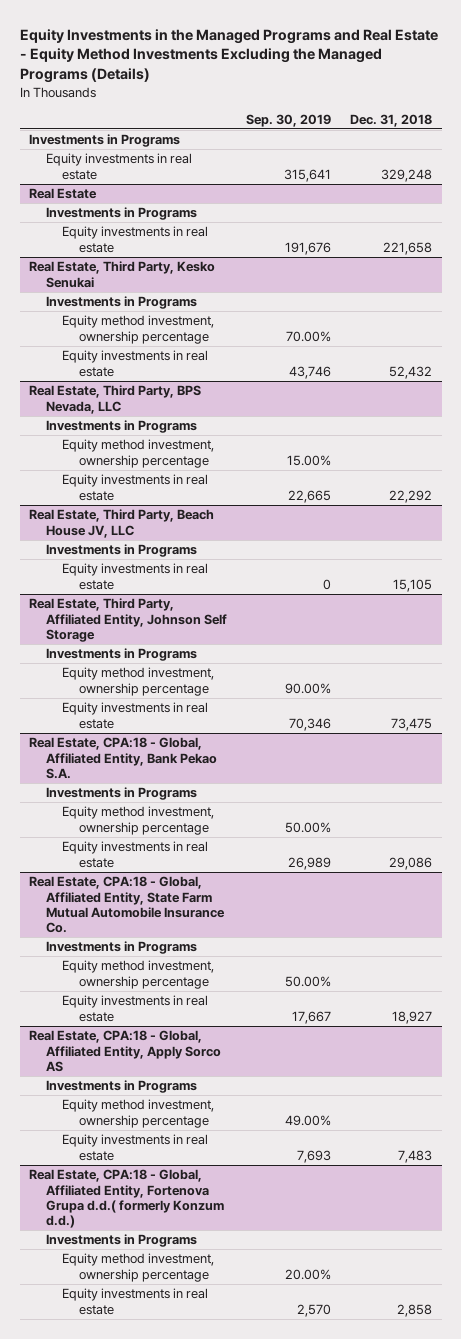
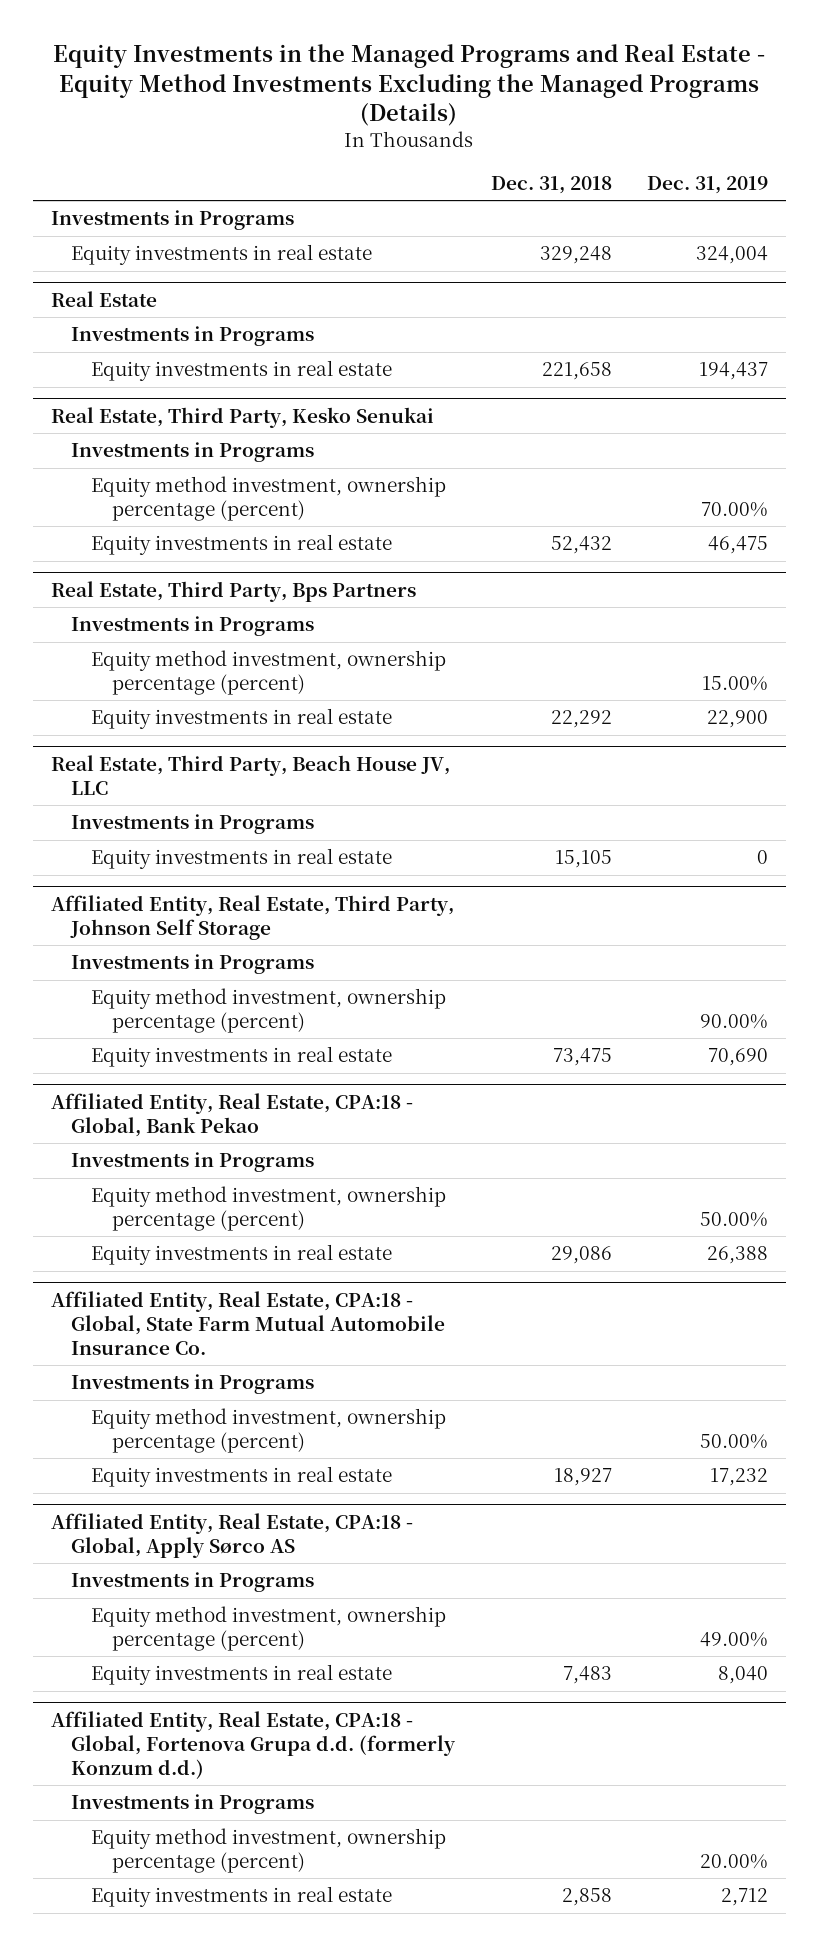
[245,113,331,127] Sep. 30, 2019 -> none
none -> [647,176,769,195] Dec. 31, 2019
[62,315,215,344] Equity method investment, ownership percentage -> [91,476,447,521] Equity method investment, ownership percentage (percent)
[29,385,202,414] Real Estate, Third Party, BPS Nevada, LLC -> [50,581,416,603] Real Estate, Third Party, Bps Partners
[62,439,215,468] Equity method investment, ownership percentage -> [91,650,447,695] Equity method investment, ownership percentage (percent)
[29,598,227,642] Real Estate, Third Party, Affiliated Entity, Johnson Self Storage -> [50,895,454,940] Affiliated Entity, Real Estate, Third Party, Johnson Self Storage
[62,667,215,696] Equity method investment, ownership percentage -> [91,988,447,1033] Equity method investment, ownership percentage (percent)
[29,737,217,779] Real Estate, CPA:18 - Global, Affiliated Entity, Bank Pekao S.A. -> [50,1093,413,1137] Affiliated Entity, Real Estate, CPA:18 - Global, Bank Pekao
[62,806,215,835] Equity method investment, ownership percentage -> [91,1186,447,1231] Equity method investment, ownership percentage (percent)
[29,876,225,934] Real Estate, CPA:18 - Global, Affiliated Entity, State Farm Mutual Automobile Insurance Co. -> [50,1291,445,1355] Affiliated Entity, Real Estate, CPA:18 - Global, State Farm Mutual Automobile Insurance Co.
[62,960,215,989] Equity method investment, ownership percentage -> [91,1408,447,1453] Equity method investment, ownership percentage (percent)
[29,1030,221,1072] Real Estate, CPA:18 - Global, Affiliated Entity, Apply Sorco AS -> [50,1513,413,1558] Affiliated Entity, Real Estate, CPA:18 - Global, Apply Sørco AS
[62,1099,215,1128] Equity method investment, ownership percentage -> [91,1606,447,1651] Equity method investment, ownership percentage (percent)
[29,1169,224,1229] Real Estate, CPA:18 - Global, Affiliated Entity, Fortenova Grupa d.d.( formerly Konzum d.d.) -> [50,1711,456,1779] Affiliated Entity, Real Estate, CPA:18 - Global, Fortenova Grupa d.d. (formerly Konzum d.d.)
[62,1253,215,1282] Equity method investment, ownership percentage -> [91,1828,447,1873] Equity method investment, ownership percentage (percent)

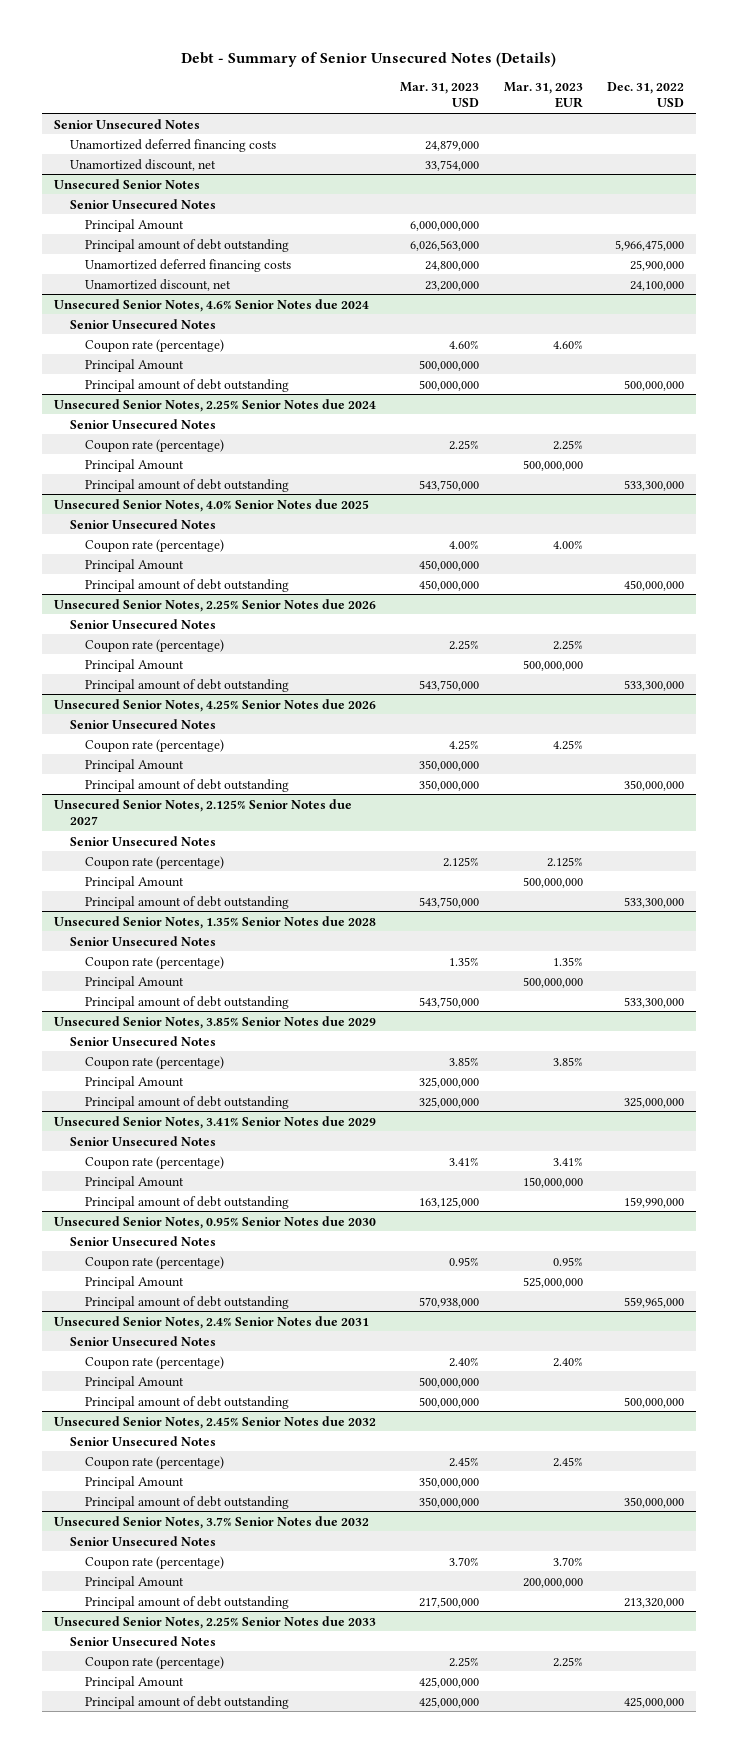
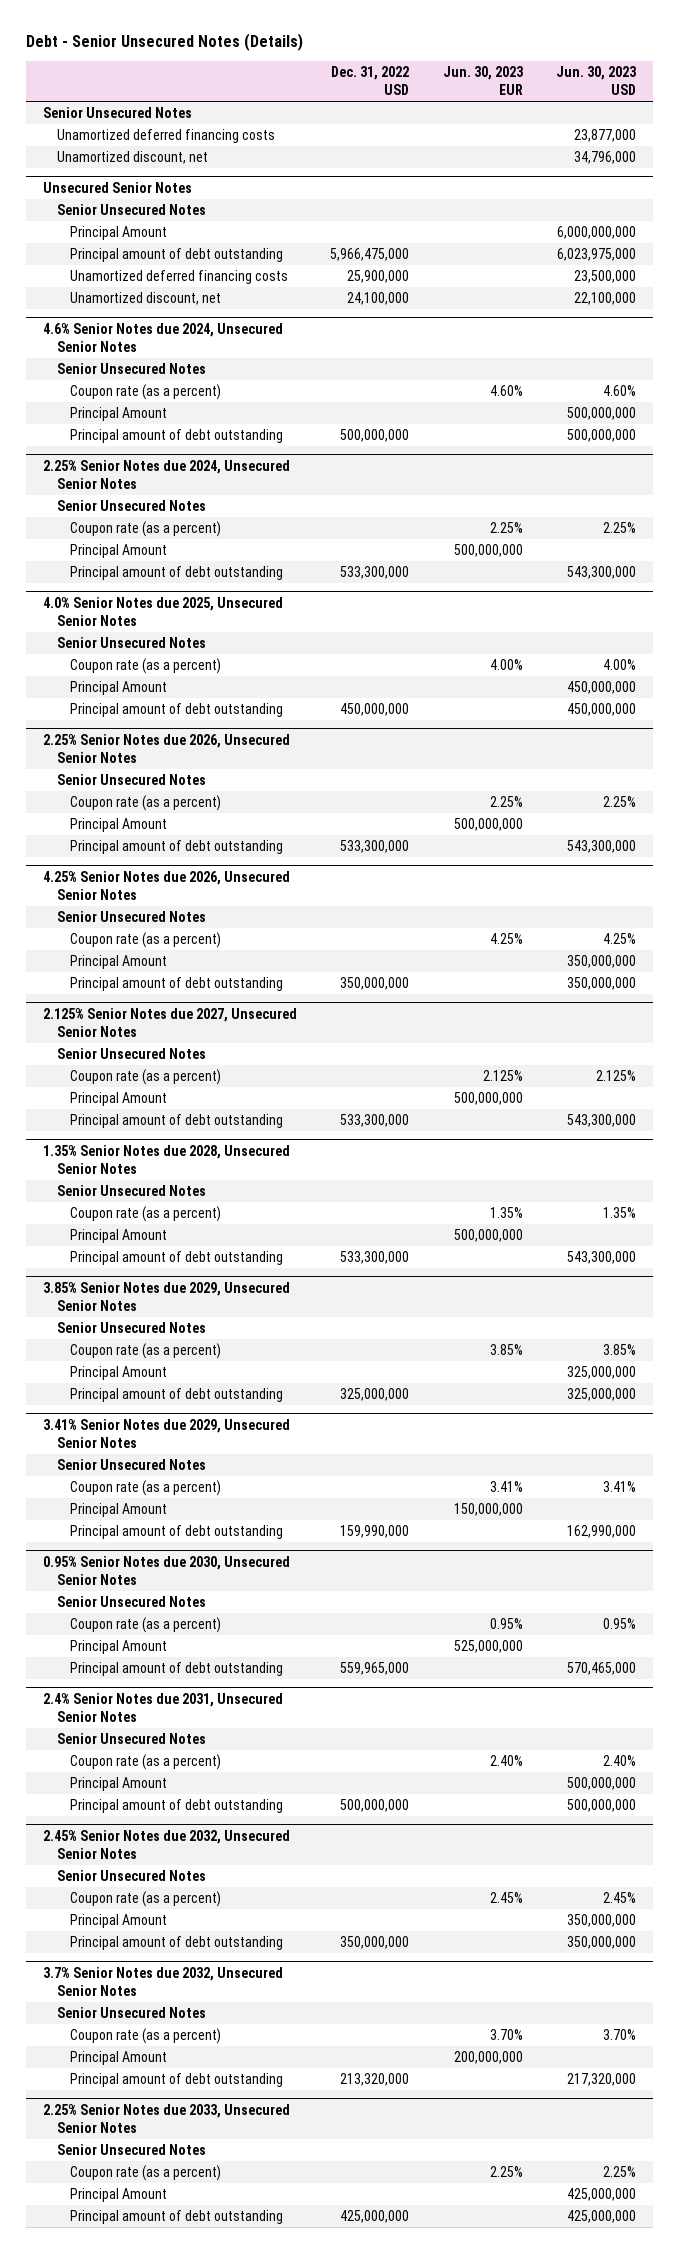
[180,52,556,68] Debt - Summary of Senior Unsecured Notes (Details) -> [25,33,303,52] Debt - Senior Unsecured Notes (Details)
[400,82,480,108] Mar. 31, 2023 USD -> none
[503,82,583,109] Mar. 31, 2023 EUR -> none
none -> [442,66,523,96] Jun. 30, 2023 EUR
none -> [556,66,637,96] Jun. 30, 2023 USD
[54,298,370,312] Unsecured Senior Notes, 4.6% Senior Notes due 2024 -> [42,322,283,352] 4.6% Senior Notes due 2024, Unsecured Senior Notes
[85,338,225,352] Coupon rate (percentage) -> [70,384,222,401] Coupon rate (as a percent)
[54,398,377,412] Unsecured Senior Notes, 2.25% Senior Notes due 2024 -> [42,459,290,489] 2.25% Senior Notes due 2024, Unsecured Senior Notes
[85,438,225,452] Coupon rate (percentage) -> [70,521,222,538] Coupon rate (as a percent)
[54,498,370,512] Unsecured Senior Notes, 4.0% Senior Notes due 2025 -> [42,596,283,626] 4.0% Senior Notes due 2025, Unsecured Senior Notes
[85,538,225,552] Coupon rate (percentage) -> [70,658,222,675] Coupon rate (as a percent)
[54,598,377,612] Unsecured Senior Notes, 2.25% Senior Notes due 2026 -> [42,733,290,763] 2.25% Senior Notes due 2026, Unsecured Senior Notes
[85,638,225,652] Coupon rate (percentage) -> [70,795,222,812] Coupon rate (as a percent)
[54,698,377,712] Unsecured Senior Notes, 4.25% Senior Notes due 2026 -> [42,870,290,900] 4.25% Senior Notes due 2026, Unsecured Senior Notes
[85,738,225,752] Coupon rate (percentage) -> [70,932,222,949] Coupon rate (as a percent)
[54,798,353,825] Unsecured Senior Notes, 2.125% Senior Notes due 2027 -> [42,1007,297,1037] 2.125% Senior Notes due 2027, Unsecured Senior Notes
[85,855,225,869] Coupon rate (percentage) -> [70,1069,222,1086] Coupon rate (as a percent)
[54,915,377,929] Unsecured Senior Notes, 1.35% Senior Notes due 2028 -> [42,1144,290,1174] 1.35% Senior Notes due 2028, Unsecured Senior Notes
[85,955,225,969] Coupon rate (percentage) -> [70,1206,222,1223] Coupon rate (as a percent)
[54,1015,377,1029] Unsecured Senior Notes, 3.85% Senior Notes due 2029 -> [42,1281,290,1311] 3.85% Senior Notes due 2029, Unsecured Senior Notes
[85,1055,225,1069] Coupon rate (percentage) -> [70,1343,222,1360] Coupon rate (as a percent)
[54,1115,377,1129] Unsecured Senior Notes, 3.41% Senior Notes due 2029 -> [42,1418,290,1448] 3.41% Senior Notes due 2029, Unsecured Senior Notes
[85,1155,225,1169] Coupon rate (percentage) -> [70,1480,222,1497] Coupon rate (as a percent)
[54,1215,377,1229] Unsecured Senior Notes, 0.95% Senior Notes due 2030 -> [42,1555,290,1585] 0.95% Senior Notes due 2030, Unsecured Senior Notes
[85,1255,225,1269] Coupon rate (percentage) -> [70,1617,222,1634] Coupon rate (as a percent)
[54,1315,370,1329] Unsecured Senior Notes, 2.4% Senior Notes due 2031 -> [42,1692,283,1722] 2.4% Senior Notes due 2031, Unsecured Senior Notes
[85,1355,225,1369] Coupon rate (percentage) -> [70,1754,222,1771] Coupon rate (as a percent)
[54,1415,377,1429] Unsecured Senior Notes, 2.45% Senior Notes due 2032 -> [42,1829,290,1859] 2.45% Senior Notes due 2032, Unsecured Senior Notes
[85,1455,225,1469] Coupon rate (percentage) -> [70,1891,222,1908] Coupon rate (as a percent)
[54,1515,370,1529] Unsecured Senior Notes, 3.7% Senior Notes due 2032 -> [42,1966,283,1996] 3.7% Senior Notes due 2032, Unsecured Senior Notes
[85,1555,225,1569] Coupon rate (percentage) -> [70,2028,222,2045] Coupon rate (as a percent)
[54,1615,377,1629] Unsecured Senior Notes, 2.25% Senior Notes due 2033 -> [42,2103,290,2133] 2.25% Senior Notes due 2033, Unsecured Senior Notes
[85,1655,225,1669] Coupon rate (percentage) -> [70,2165,222,2182] Coupon rate (as a percent)

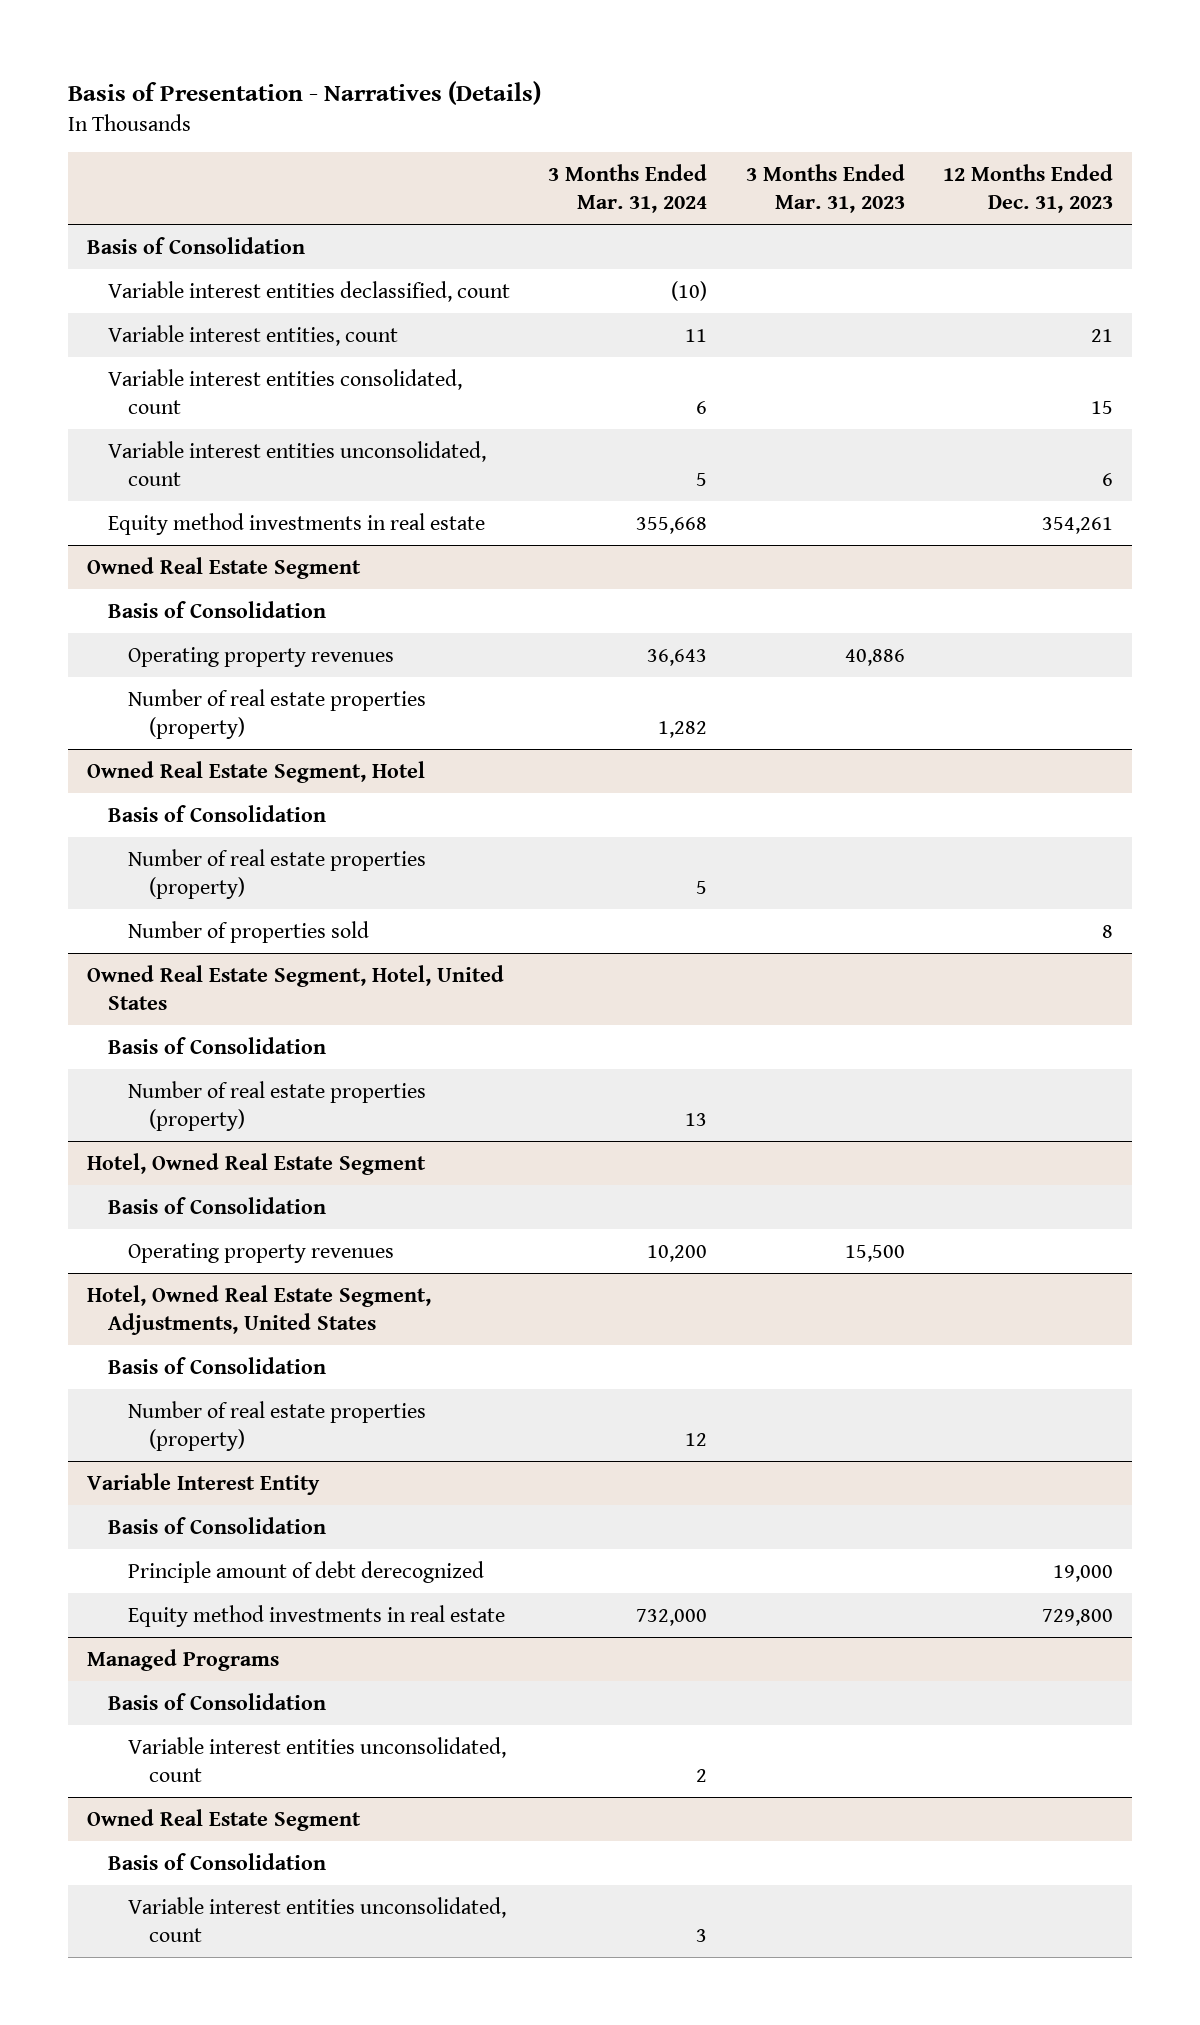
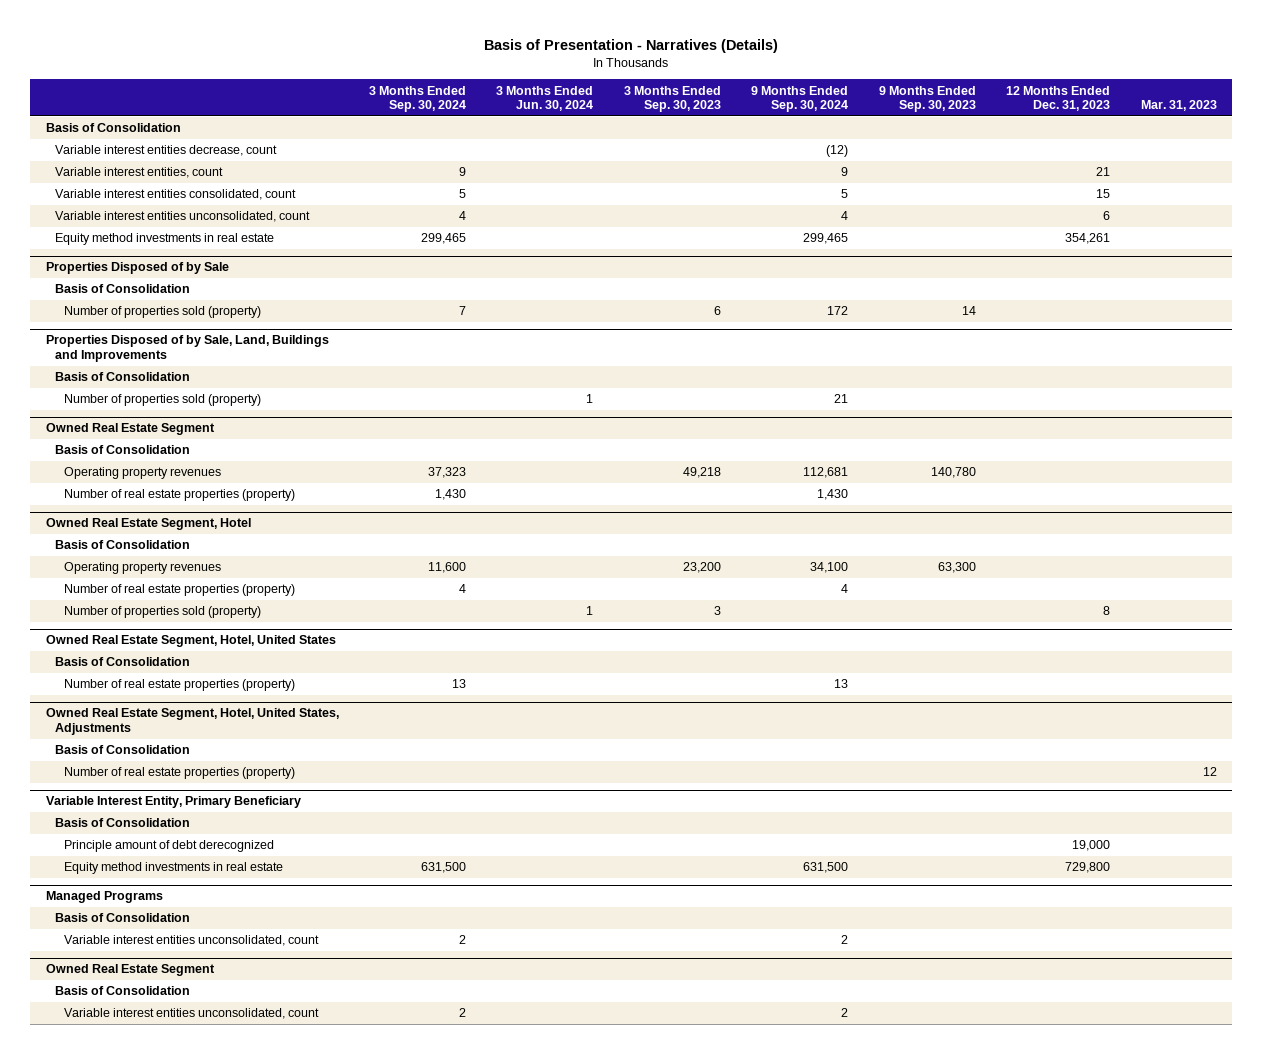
[548,164,708,214] 3 Months Ended Mar. 31, 2024 -> none
[745,164,905,214] 3 Months Ended Mar. 31, 2023 -> none
none -> [368,85,466,113] 3 Months Ended Sep. 30, 2024
none -> [496,85,594,112] 3 Months Ended Jun. 30, 2024
none -> [623,85,721,113] 3 Months Ended Sep. 30, 2023
none -> [751,85,849,113] 9 Months Ended Sep. 30, 2024
none -> [878,85,976,113] 9 Months Ended Sep. 30, 2023
none -> [1140,100,1217,112] Mar. 31, 2023
[107,280,510,302] Variable interest entities declassified, count -> [54,145,277,157] Variable interest entities decrease, count
none -> [45,262,229,275] Properties Disposed of by Sale
none -> [54,284,190,294] Basis of Consolidation
none -> [64,306,262,319] Number of properties sold (property)
none -> [45,335,329,363] Properties Disposed of by Sale, Land, Buildings and Improvements
none -> [54,372,190,382] Basis of Consolidation
none -> [64,394,262,407] Number of properties sold (property)
none -> [64,562,222,575] Operating property revenues
[128,920,370,943] Number of properties sold -> [64,606,262,619] Number of properties sold (property)
[86,1152,426,1175] Hotel, Owned Real Estate Segment -> none
[107,1196,326,1214] Basis of Consolidation -> none
[128,1242,395,1263] Operating property revenues -> none
[86,1284,431,1335] Hotel, Owned Real Estate Segment, Adjustments, United States -> [45,708,339,736] Owned Real Estate Segment, Hotel, United States, Adjustments
[86,1472,320,1495] Variable Interest Entity -> [45,796,301,809] Variable Interest Entity, Primary Beneficiary

